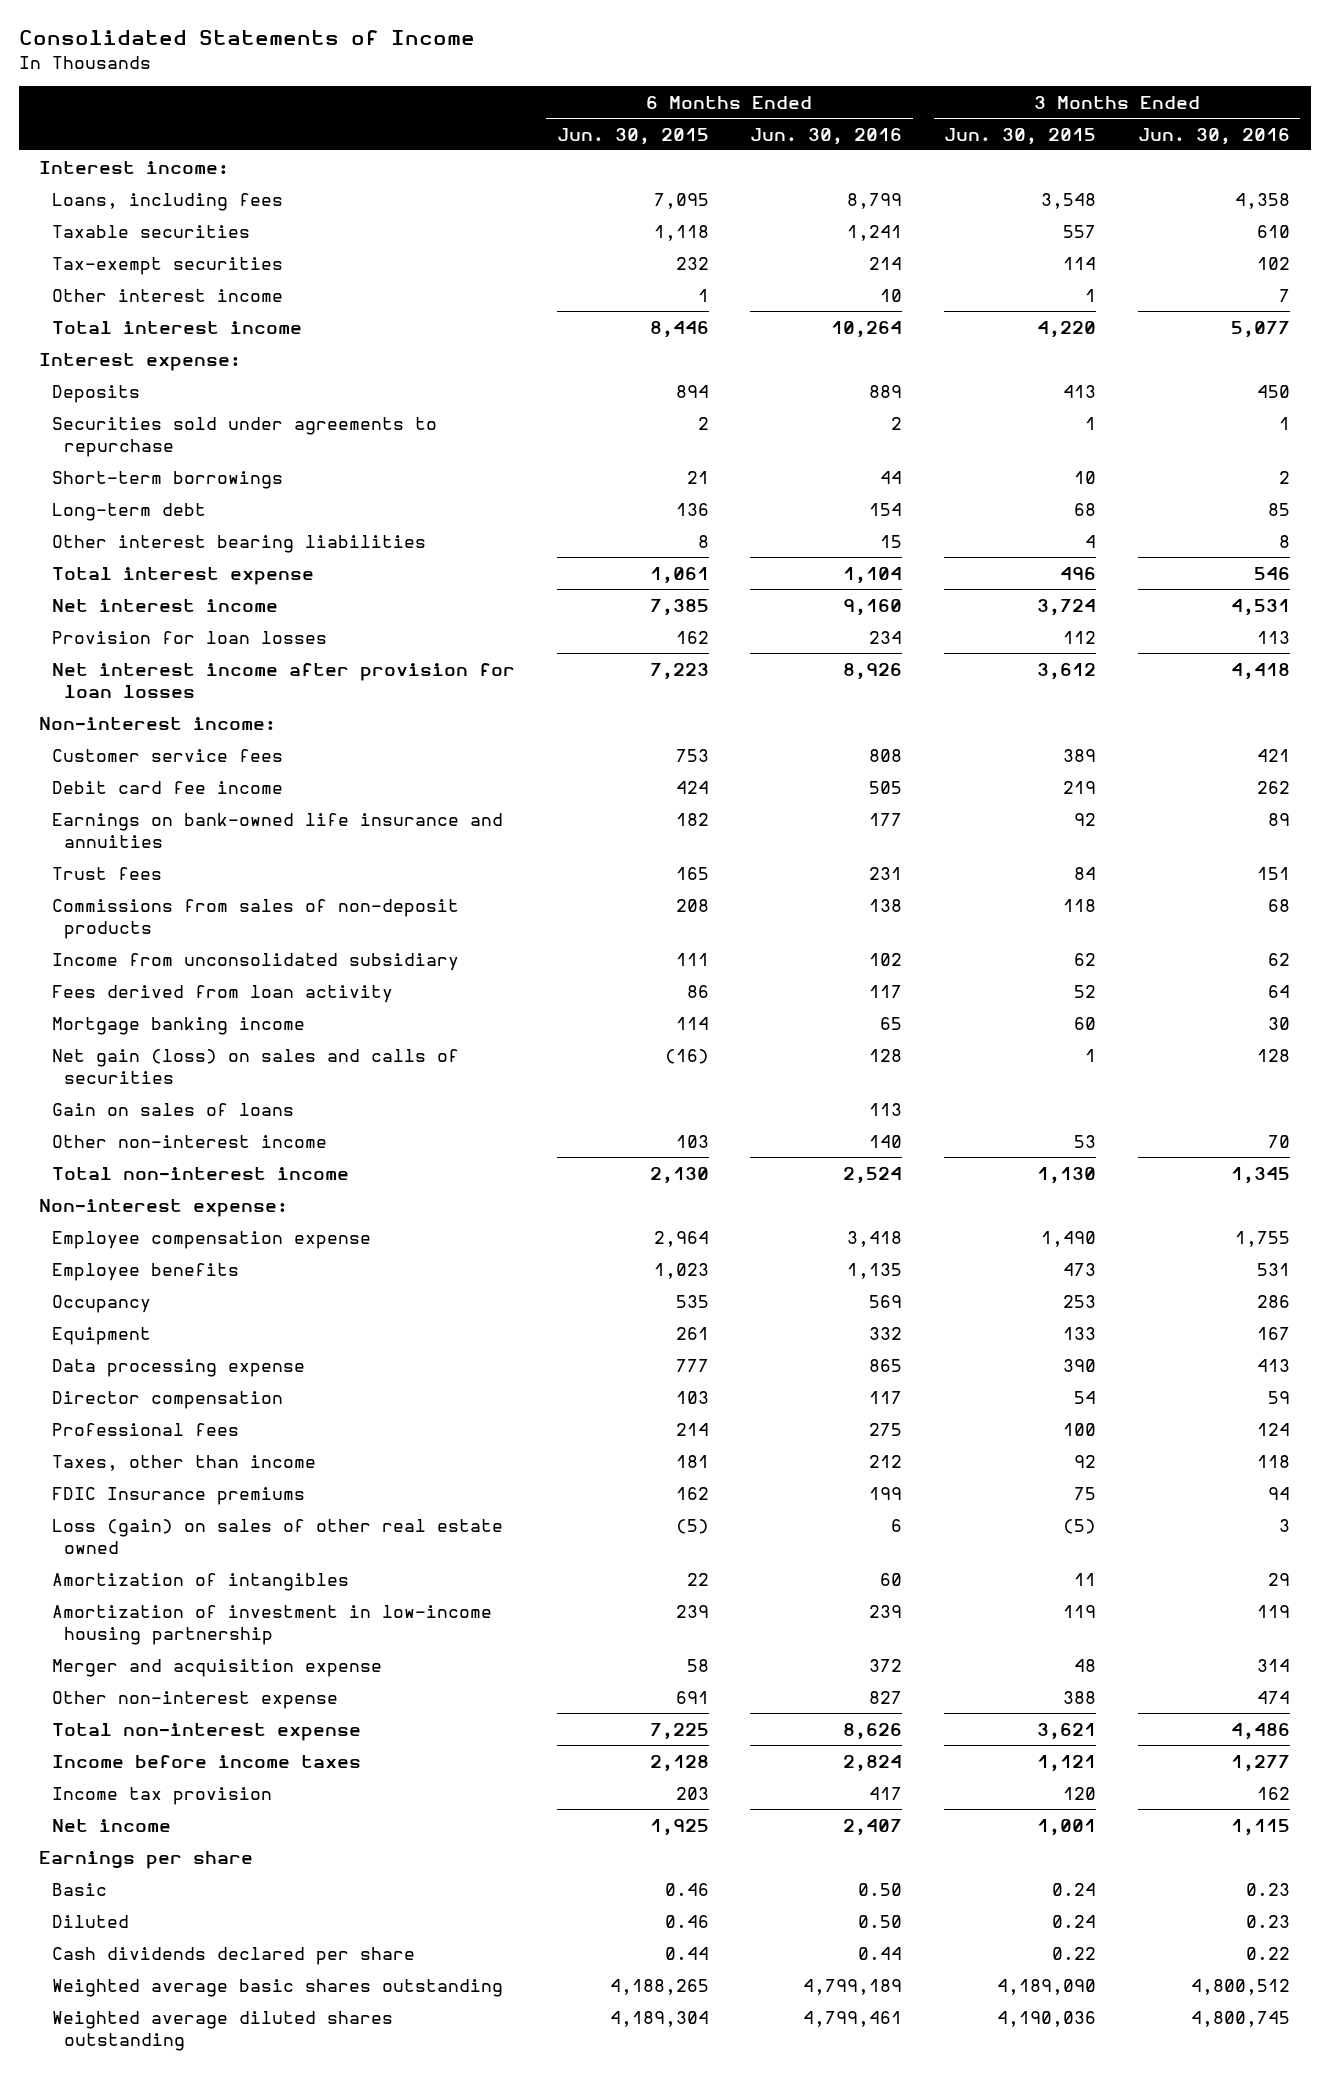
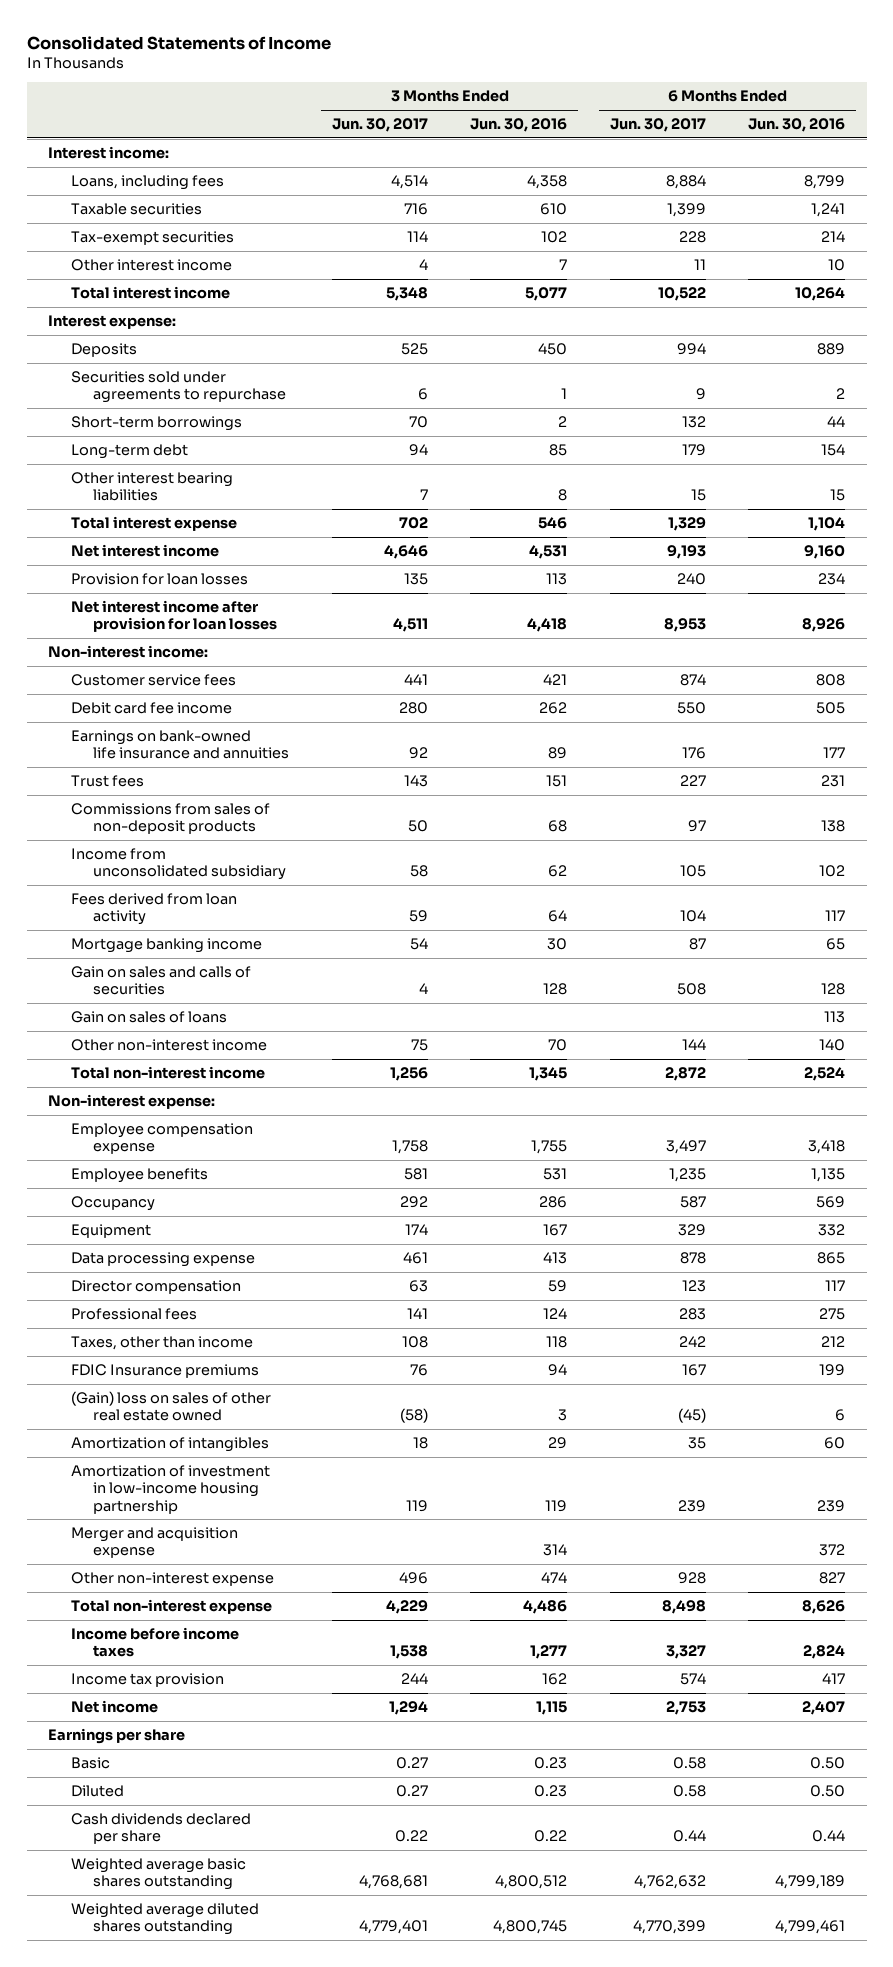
[556,127,709,145] Jun. 30, 2015 -> none
[944,127,1097,145] Jun. 30, 2015 -> none
none -> [331,118,428,133] Jun. 30, 2017
none -> [609,118,706,133] Jun. 30, 2017
[51,1048,459,1084] Net gain (loss) on sales and calls of securities -> [70,966,251,996] Gain on sales and calls of securities
[51,1518,503,1554] Loss (gain) on sales of other real estate owned -> [70,1391,271,1422] (Gain) loss on sales of other real estate owned

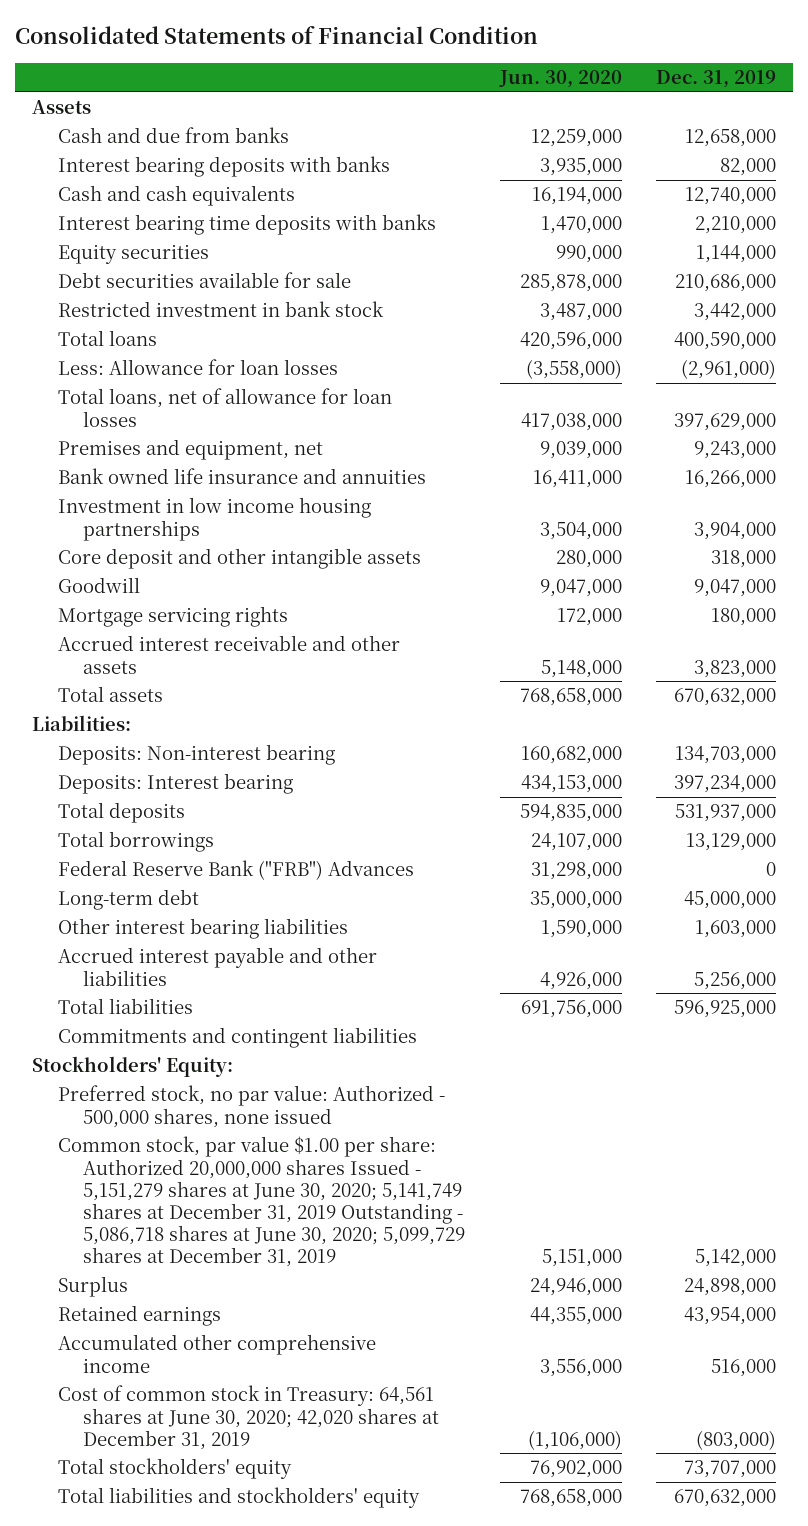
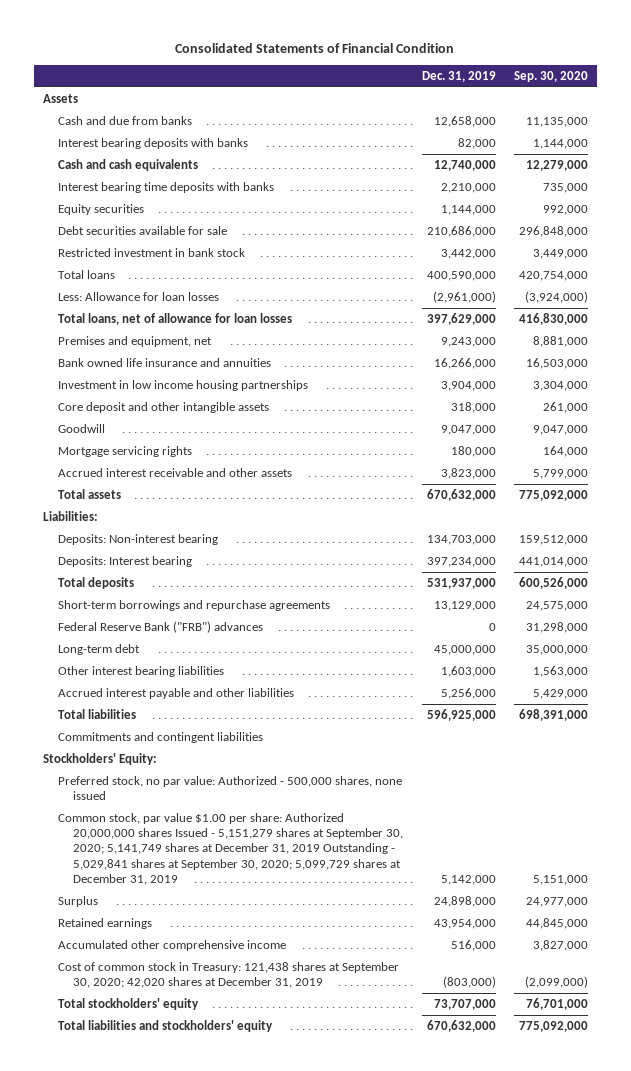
[498,70,622,89] Jun. 30, 2020 -> none
none -> [514,71,589,83] Sep. 30, 2020
[57,831,214,853] Total borrowings -> [58,599,331,611] Short-term borrowings and repurchase agreements
[57,860,414,881] Federal Reserve Bank ("FRB") Advances -> [58,620,264,633] Federal Reserve Bank ("FRB") advances
[57,1136,466,1268] Common stock, par value $1.00 per share: Authorized 20,000,000 shares Issued - 5,151,279 shares at June 30, 2020; 5,141,749 shares at December 31, 2019 Outstanding - 5,086,718 shares at June 30, 2020; 5,099,729 shares at December 31, 2019 -> [58,812,404,885] Common stock, par value $1.00 per share: Authorized 20,000,000 shares Issued - 5,151,279 shares at September 30, 2020; 5,141,749 shares at December 31, 2019 Outstanding - 5,029,841 shares at September 30, 2020; 5,099,729 shares at December 31, 2019
[57,1385,440,1450] Cost of common stock in Treasury: 64,561 shares at June 30, 2020; 42,020 shares at December 31, 2019 -> [58,961,400,989] Cost of common stock in Treasury: 121,438 shares at September 30, 2020; 42,020 shares at December 31, 2019

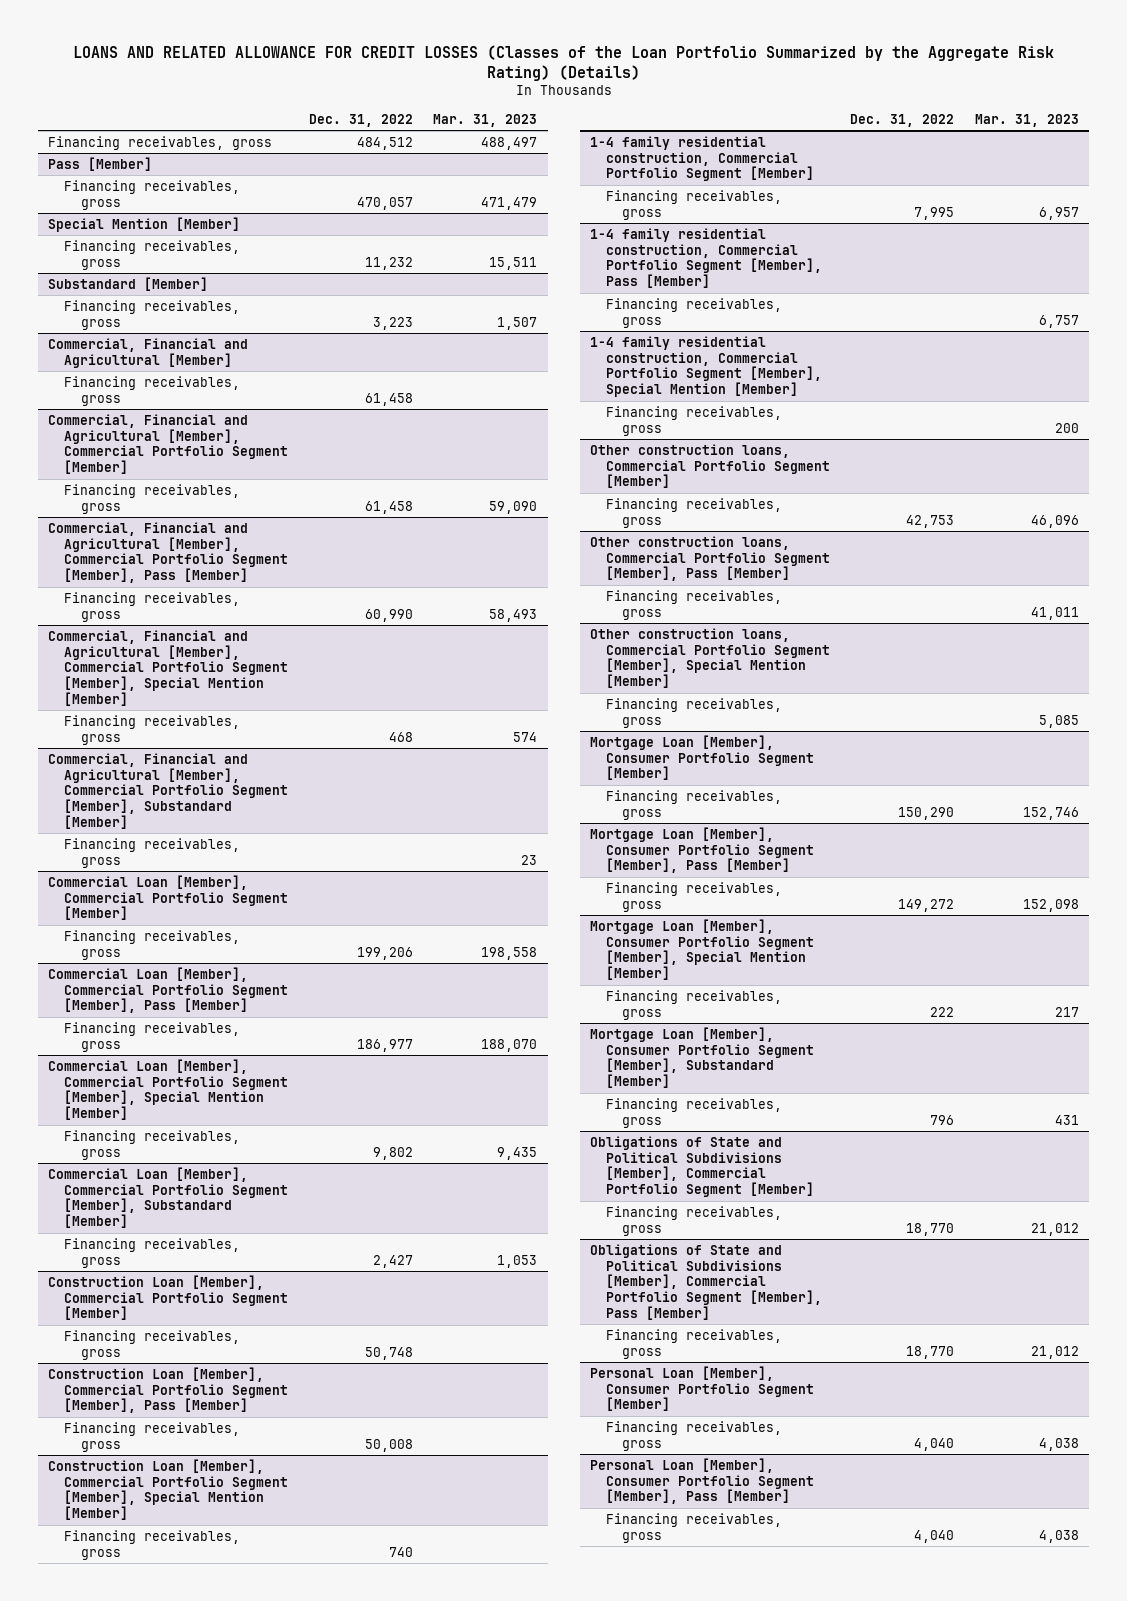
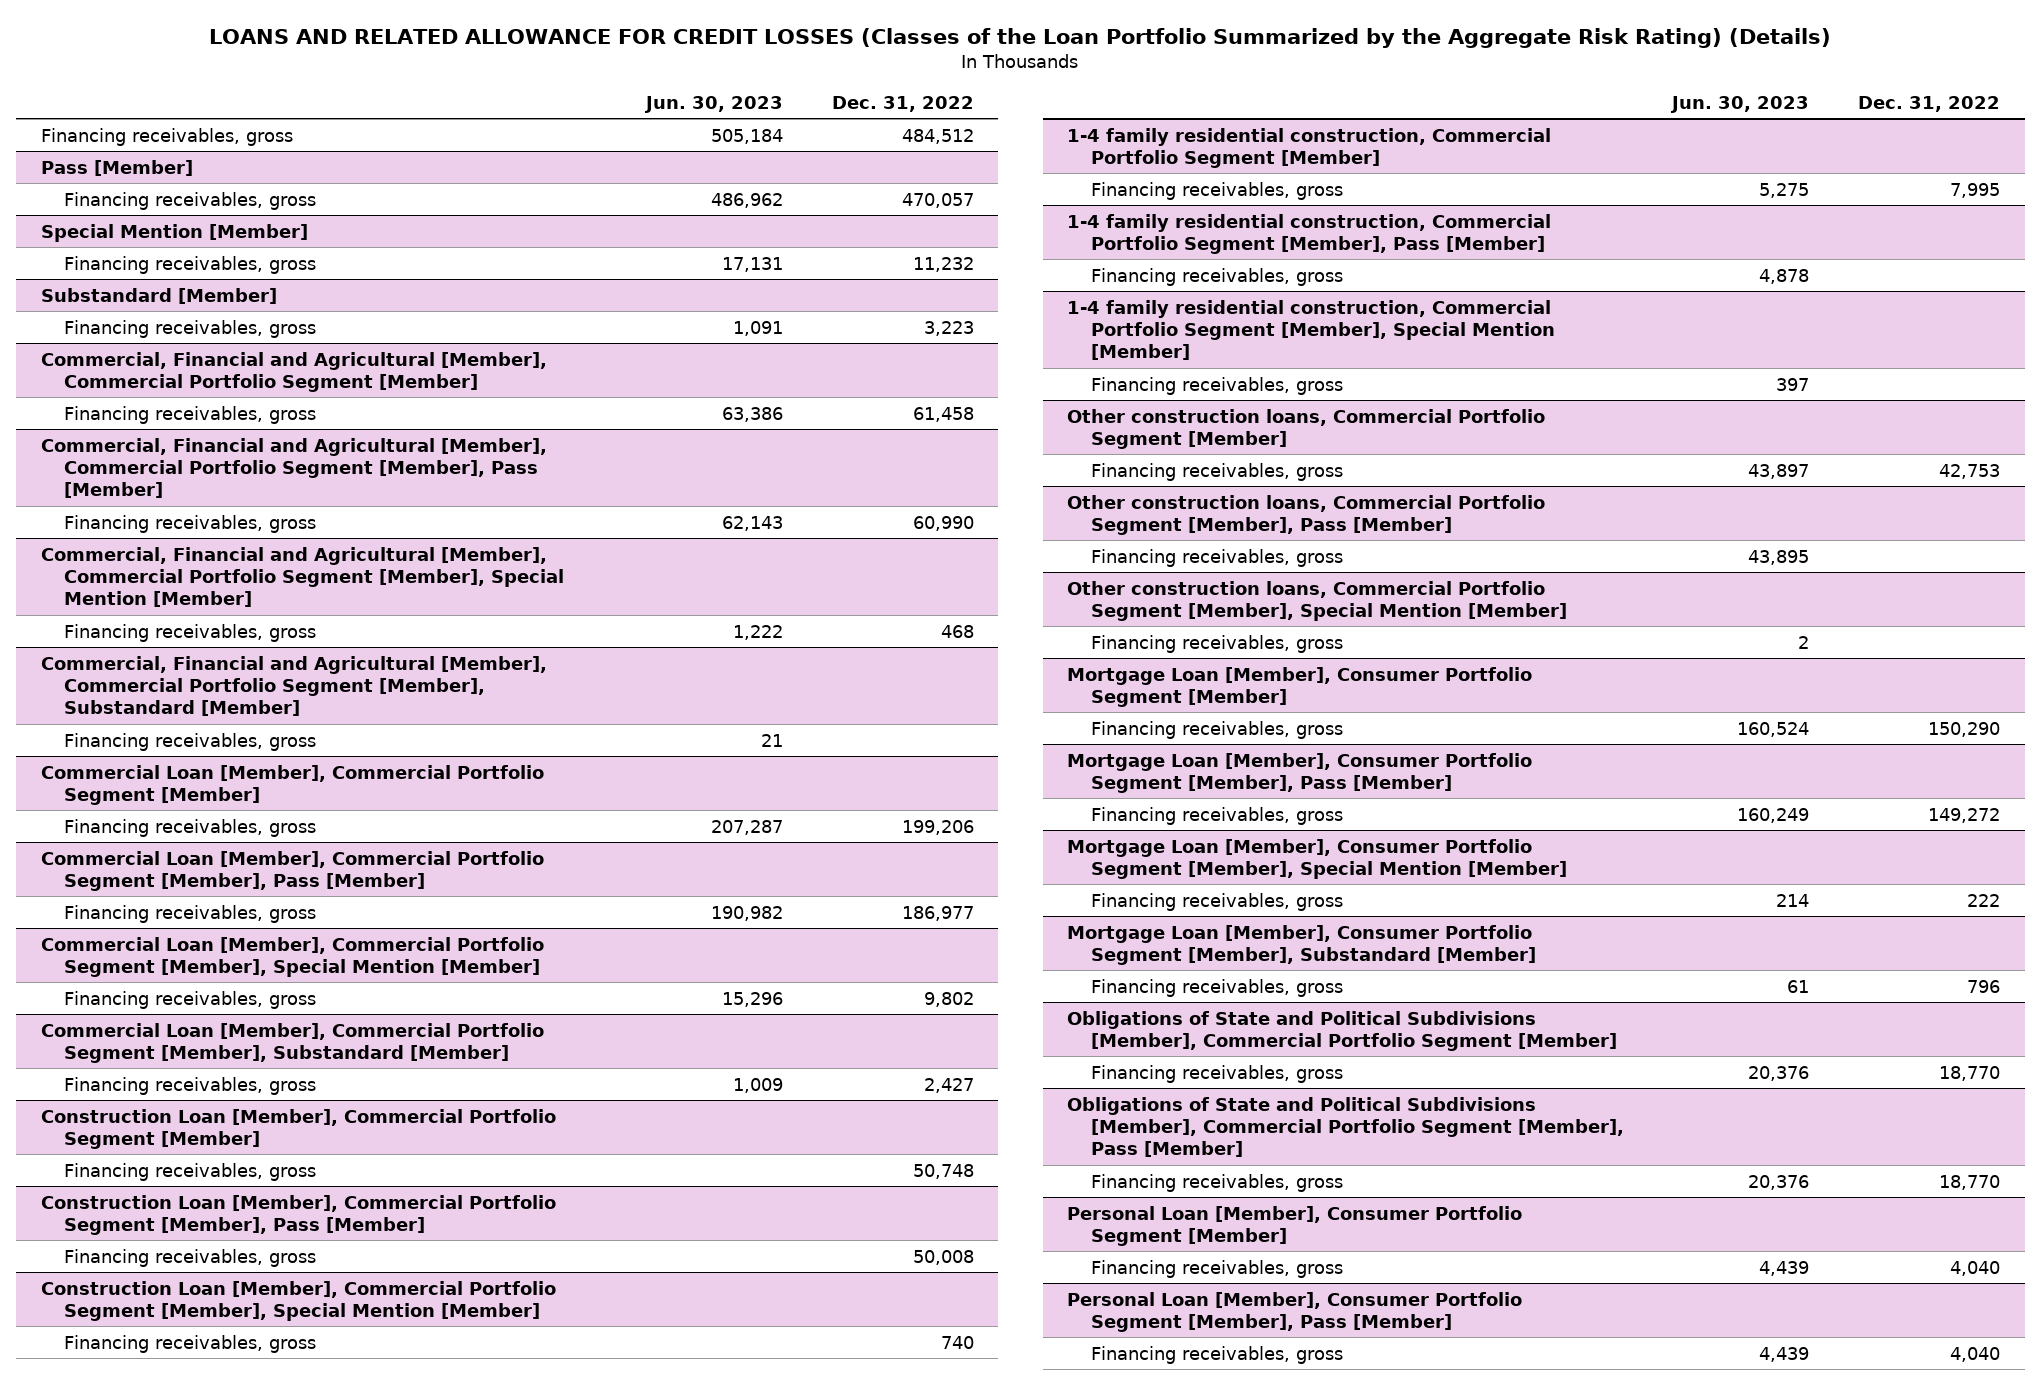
[433,113,538,127] Mar. 31, 2023 -> none
none -> [643,95,783,113] Jun. 30, 2023
[48,337,249,368] Commercial, Financial and Agricultural [Member] -> none
[64,375,241,406] Financing receivables, gross -> none

